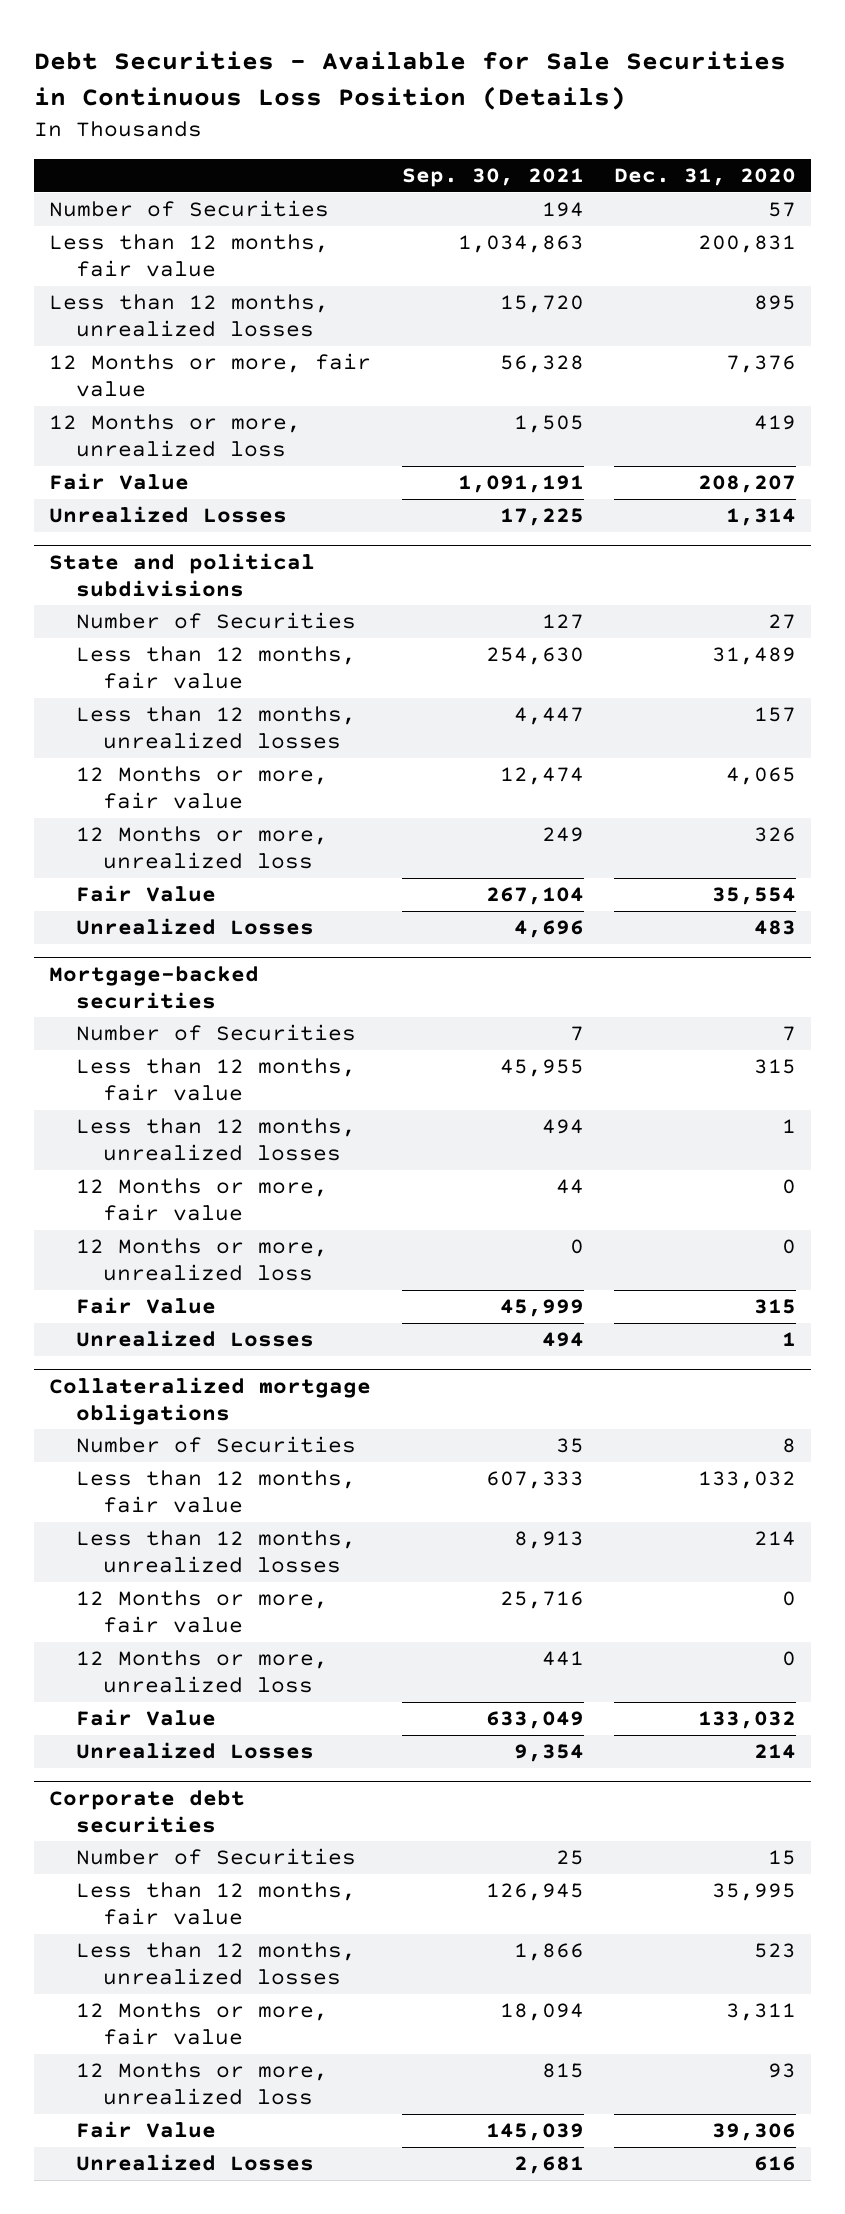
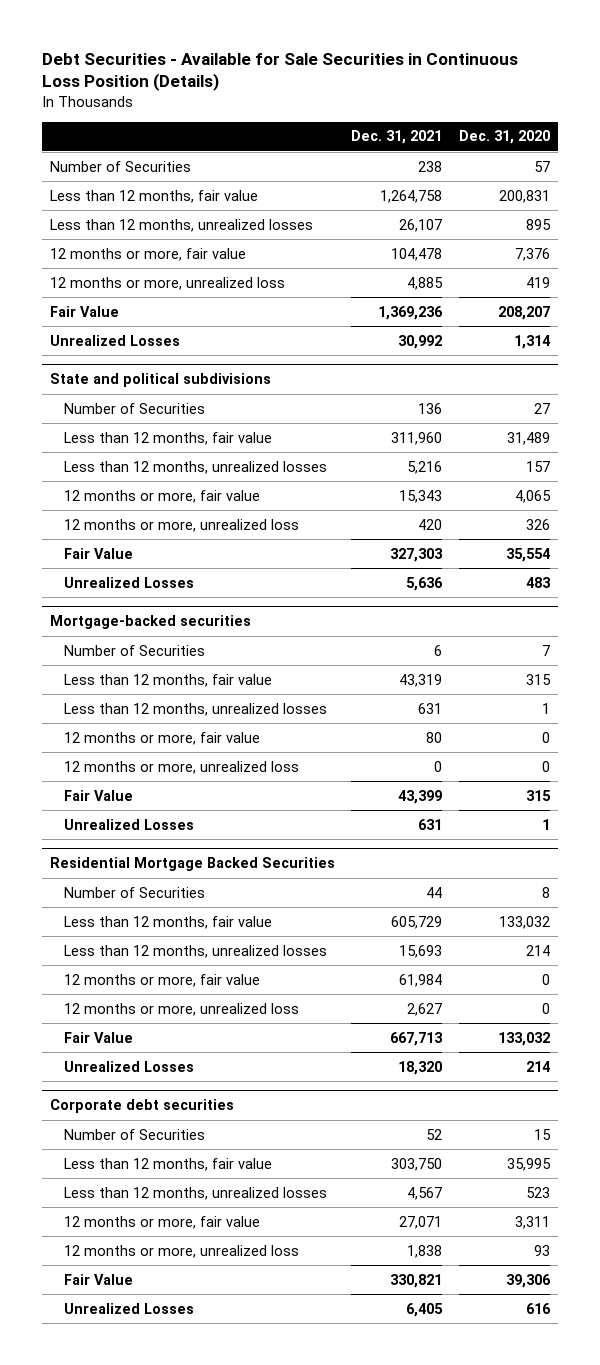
[401,168,584,188] Sep. 30, 2021 -> none
none -> [351,130,443,145] Dec. 31, 2021
[49,353,372,398] 12 Months or more, fair value -> [50,247,247,261] 12 months or more, fair value
[49,414,302,458] 12 Months or more, unrealized loss -> [50,276,286,290] 12 months or more, unrealized loss
[76,766,329,810] 12 Months or more, fair value -> [64,489,261,503] 12 months or more, fair value
[76,826,329,870] 12 Months or more, unrealized loss -> [64,518,300,532] 12 months or more, unrealized loss
[76,1178,329,1222] 12 Months or more, fair value -> [64,731,261,745] 12 months or more, fair value
[76,1238,329,1282] 12 Months or more, unrealized loss -> [64,760,300,774] 12 months or more, unrealized loss
[49,1376,372,1425] Collateralized mortgage obligations -> [50,857,336,872] Residential Mortgage Backed Securities
[76,1590,329,1634] 12 Months or more, fair value -> [64,973,261,987] 12 months or more, fair value
[76,1650,329,1694] 12 Months or more, unrealized loss -> [64,1002,300,1016] 12 months or more, unrealized loss
[76,2002,329,2046] 12 Months or more, fair value -> [64,1215,261,1229] 12 months or more, fair value
[76,2062,329,2106] 12 Months or more, unrealized loss -> [64,1244,300,1258] 12 months or more, unrealized loss

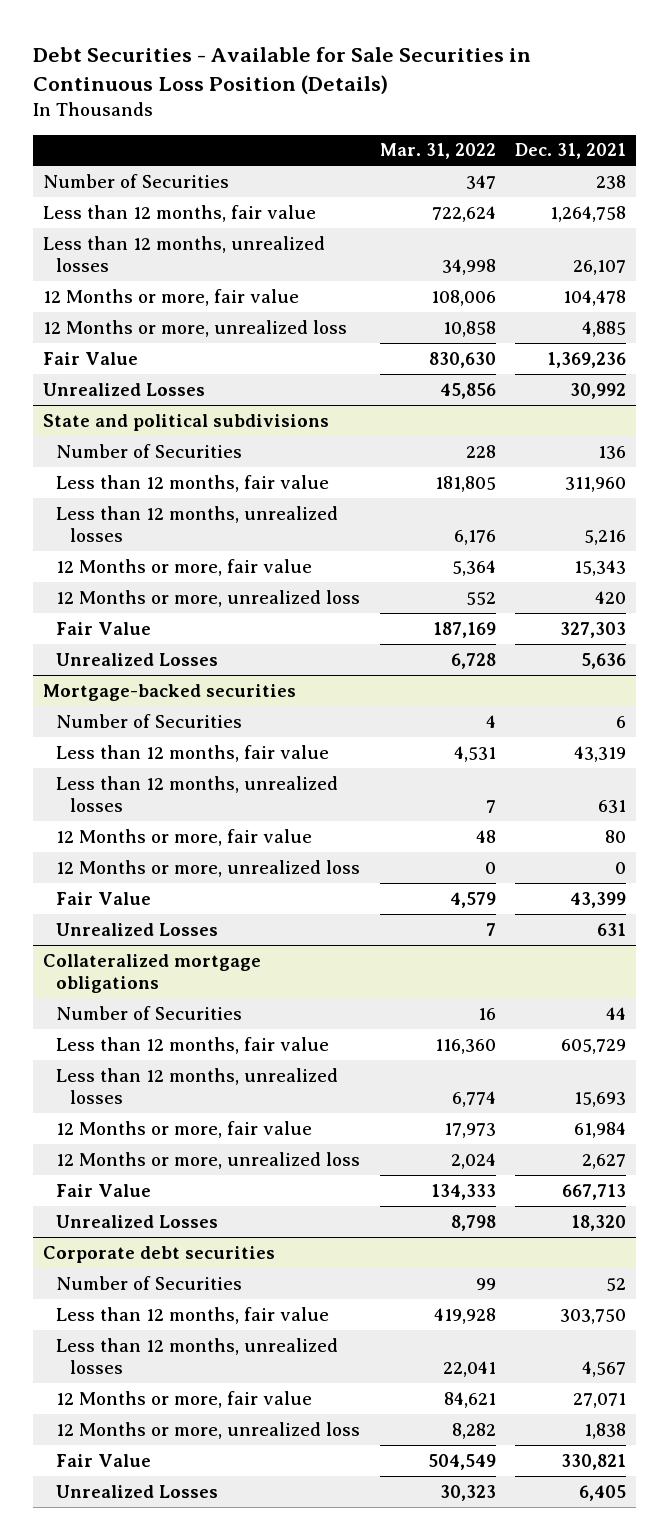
[458,130,550,145] Dec. 31, 2020 -> none
none -> [379,143,496,160] Mar. 31, 2022
[50,247,247,261] 12 months or more, fair value -> [43,288,300,306] 12 Months or more, fair value
[50,276,286,290] 12 months or more, unrealized loss -> [43,319,348,337] 12 Months or more, unrealized loss
[64,489,261,503] 12 months or more, fair value -> [56,558,313,576] 12 Months or more, fair value
[64,518,300,532] 12 months or more, unrealized loss -> [56,589,361,607] 12 Months or more, unrealized loss
[64,731,261,745] 12 months or more, fair value -> [56,828,313,846] 12 Months or more, fair value
[64,760,300,774] 12 months or more, unrealized loss -> [56,859,361,877] 12 Months or more, unrealized loss
[50,857,336,872] Residential Mortgage Backed Securities -> none
none -> [43,953,262,994] Collateralized mortgage obligations
[64,973,261,987] 12 months or more, fair value -> [56,1120,313,1138] 12 Months or more, fair value
[64,1002,300,1016] 12 months or more, unrealized loss -> [56,1151,361,1169] 12 Months or more, unrealized loss
[64,1215,261,1229] 12 months or more, fair value -> [56,1390,313,1408] 12 Months or more, fair value
[64,1244,300,1258] 12 months or more, unrealized loss -> [56,1421,361,1439] 12 Months or more, unrealized loss

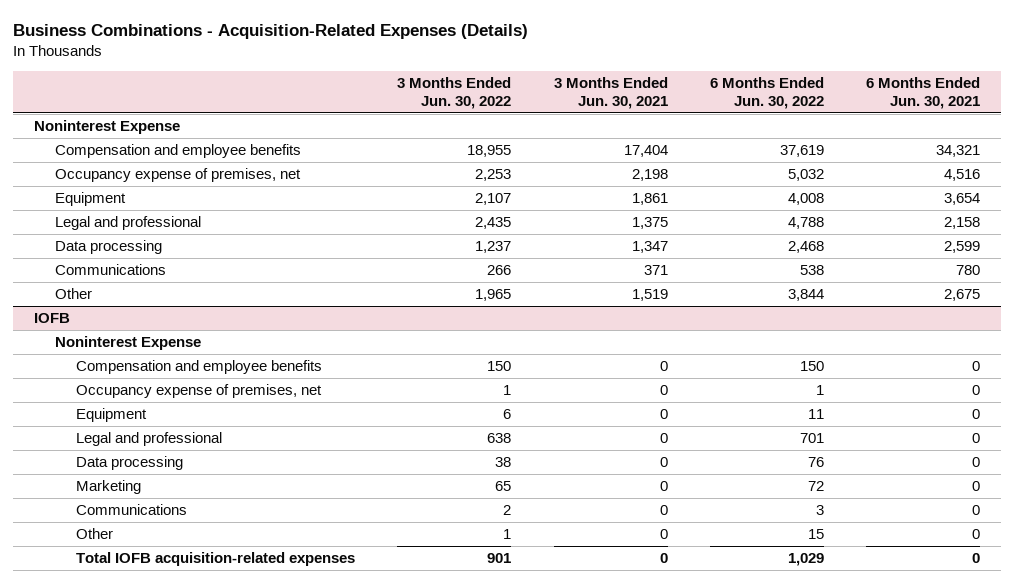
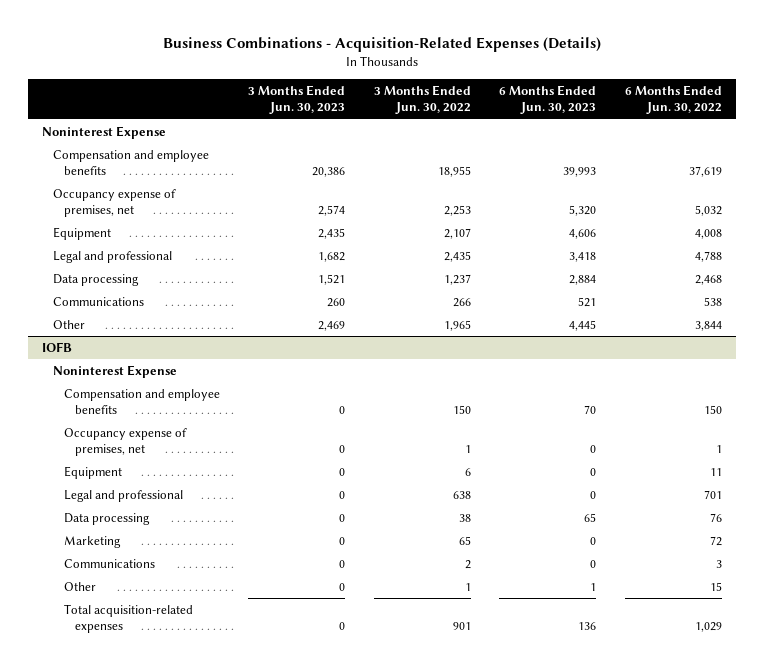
[553,76,668,109] 3 Months Ended Jun. 30, 2021 -> none
[865,76,980,109] 6 Months Ended Jun. 30, 2021 -> none
none -> [248,85,346,115] 3 Months Ended Jun. 30, 2023
none -> [499,85,597,115] 6 Months Ended Jun. 30, 2023
[76,552,356,567] Total IOFB acquisition-related expenses -> [63,604,193,634] Total acquisition-related expenses

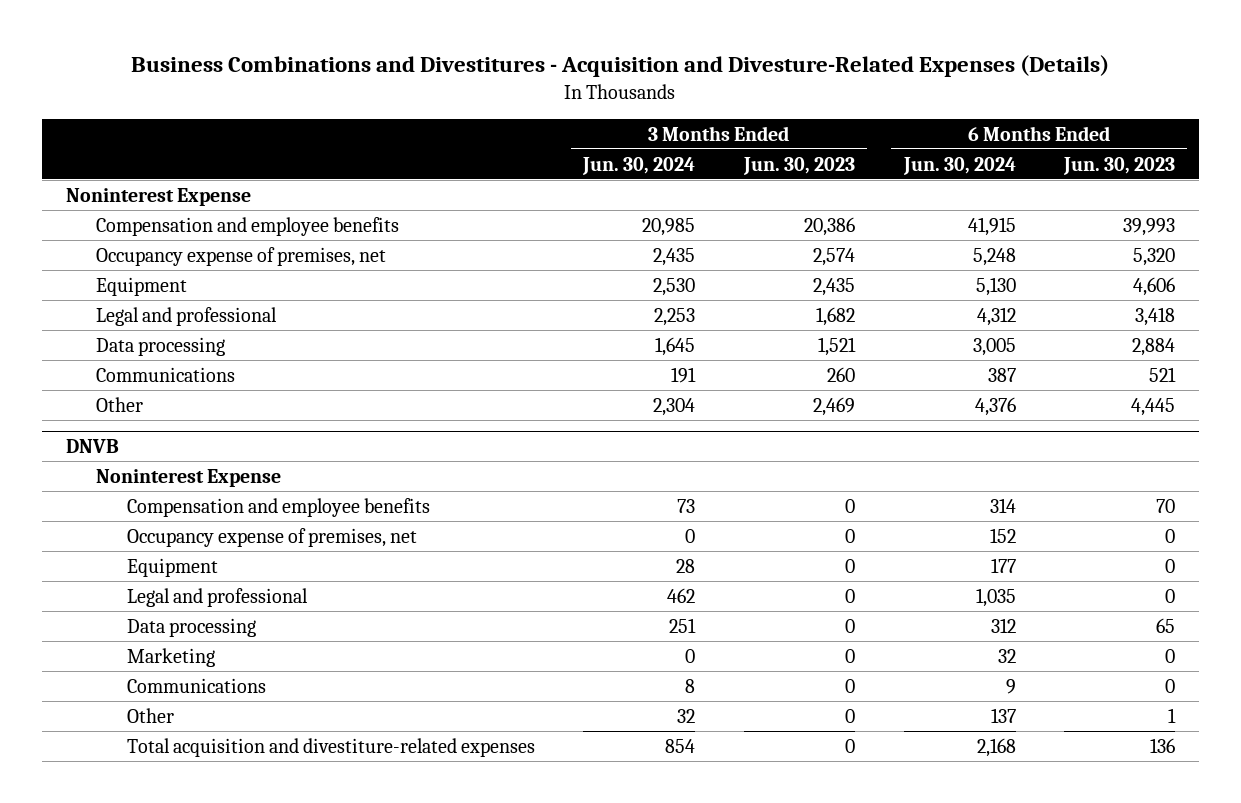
[162,37,601,53] Business Combinations - Acquisition-Related Expenses (Details) -> [131,55,1110,78] Business Combinations and Divestitures - Acquisition and Divesture-Related Expenses (Details)
[373,85,471,115] 3 Months Ended Jun. 30, 2022 -> none
[624,85,722,115] 6 Months Ended Jun. 30, 2022 -> none
none -> [582,156,696,175] Jun. 30, 2024
none -> [902,156,1016,175] Jun. 30, 2024
[41,342,72,353] IOFB -> none
none -> [65,439,119,454] DNVB
[63,604,193,634] Total acquisition-related expenses -> [126,737,535,757] Total acquisition and divestiture-related expenses

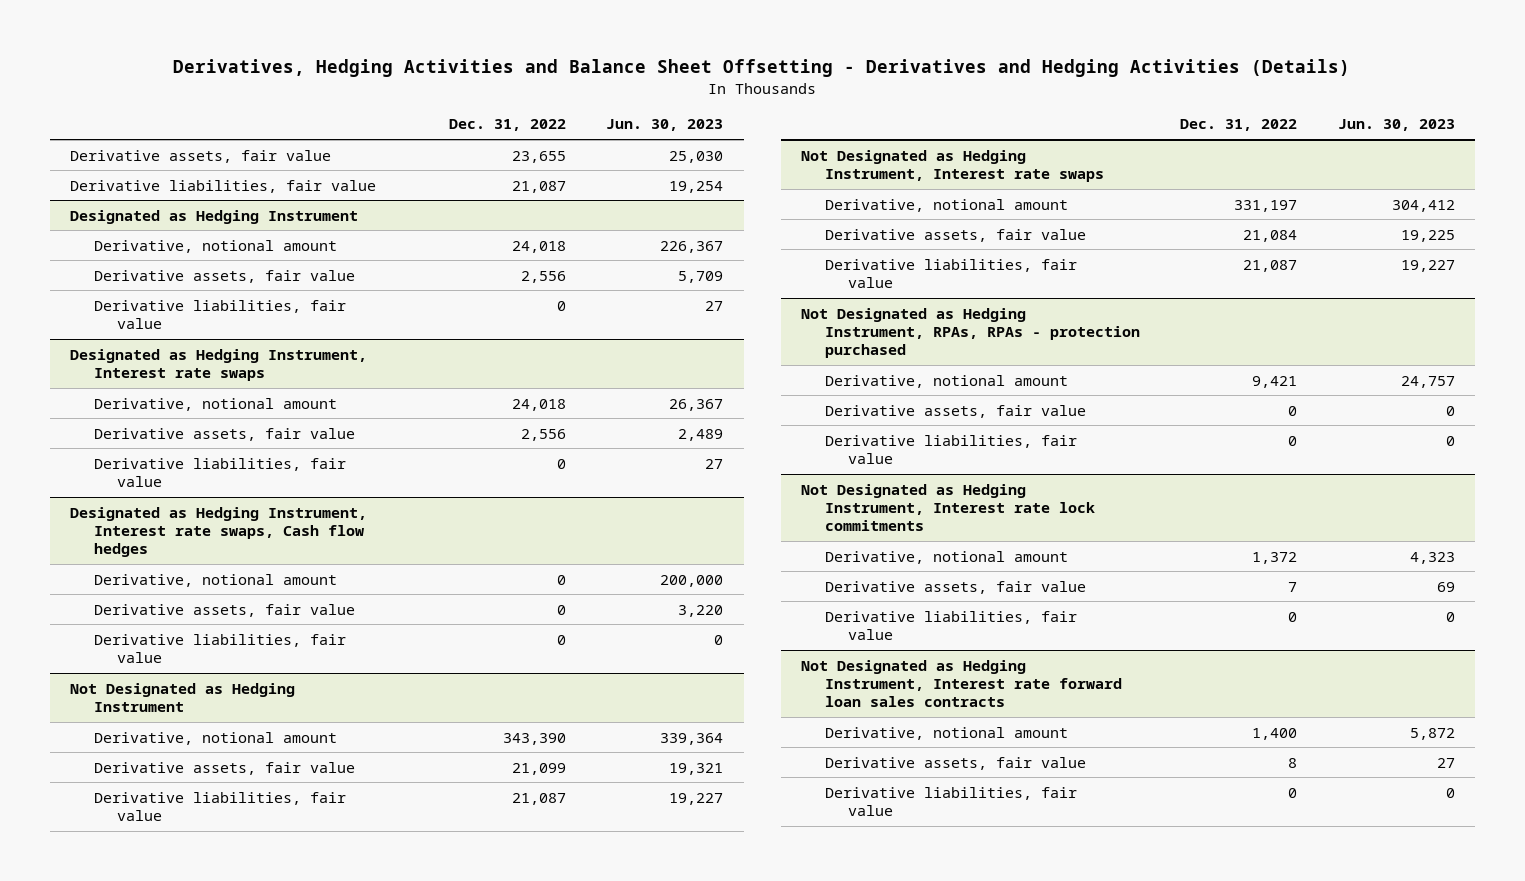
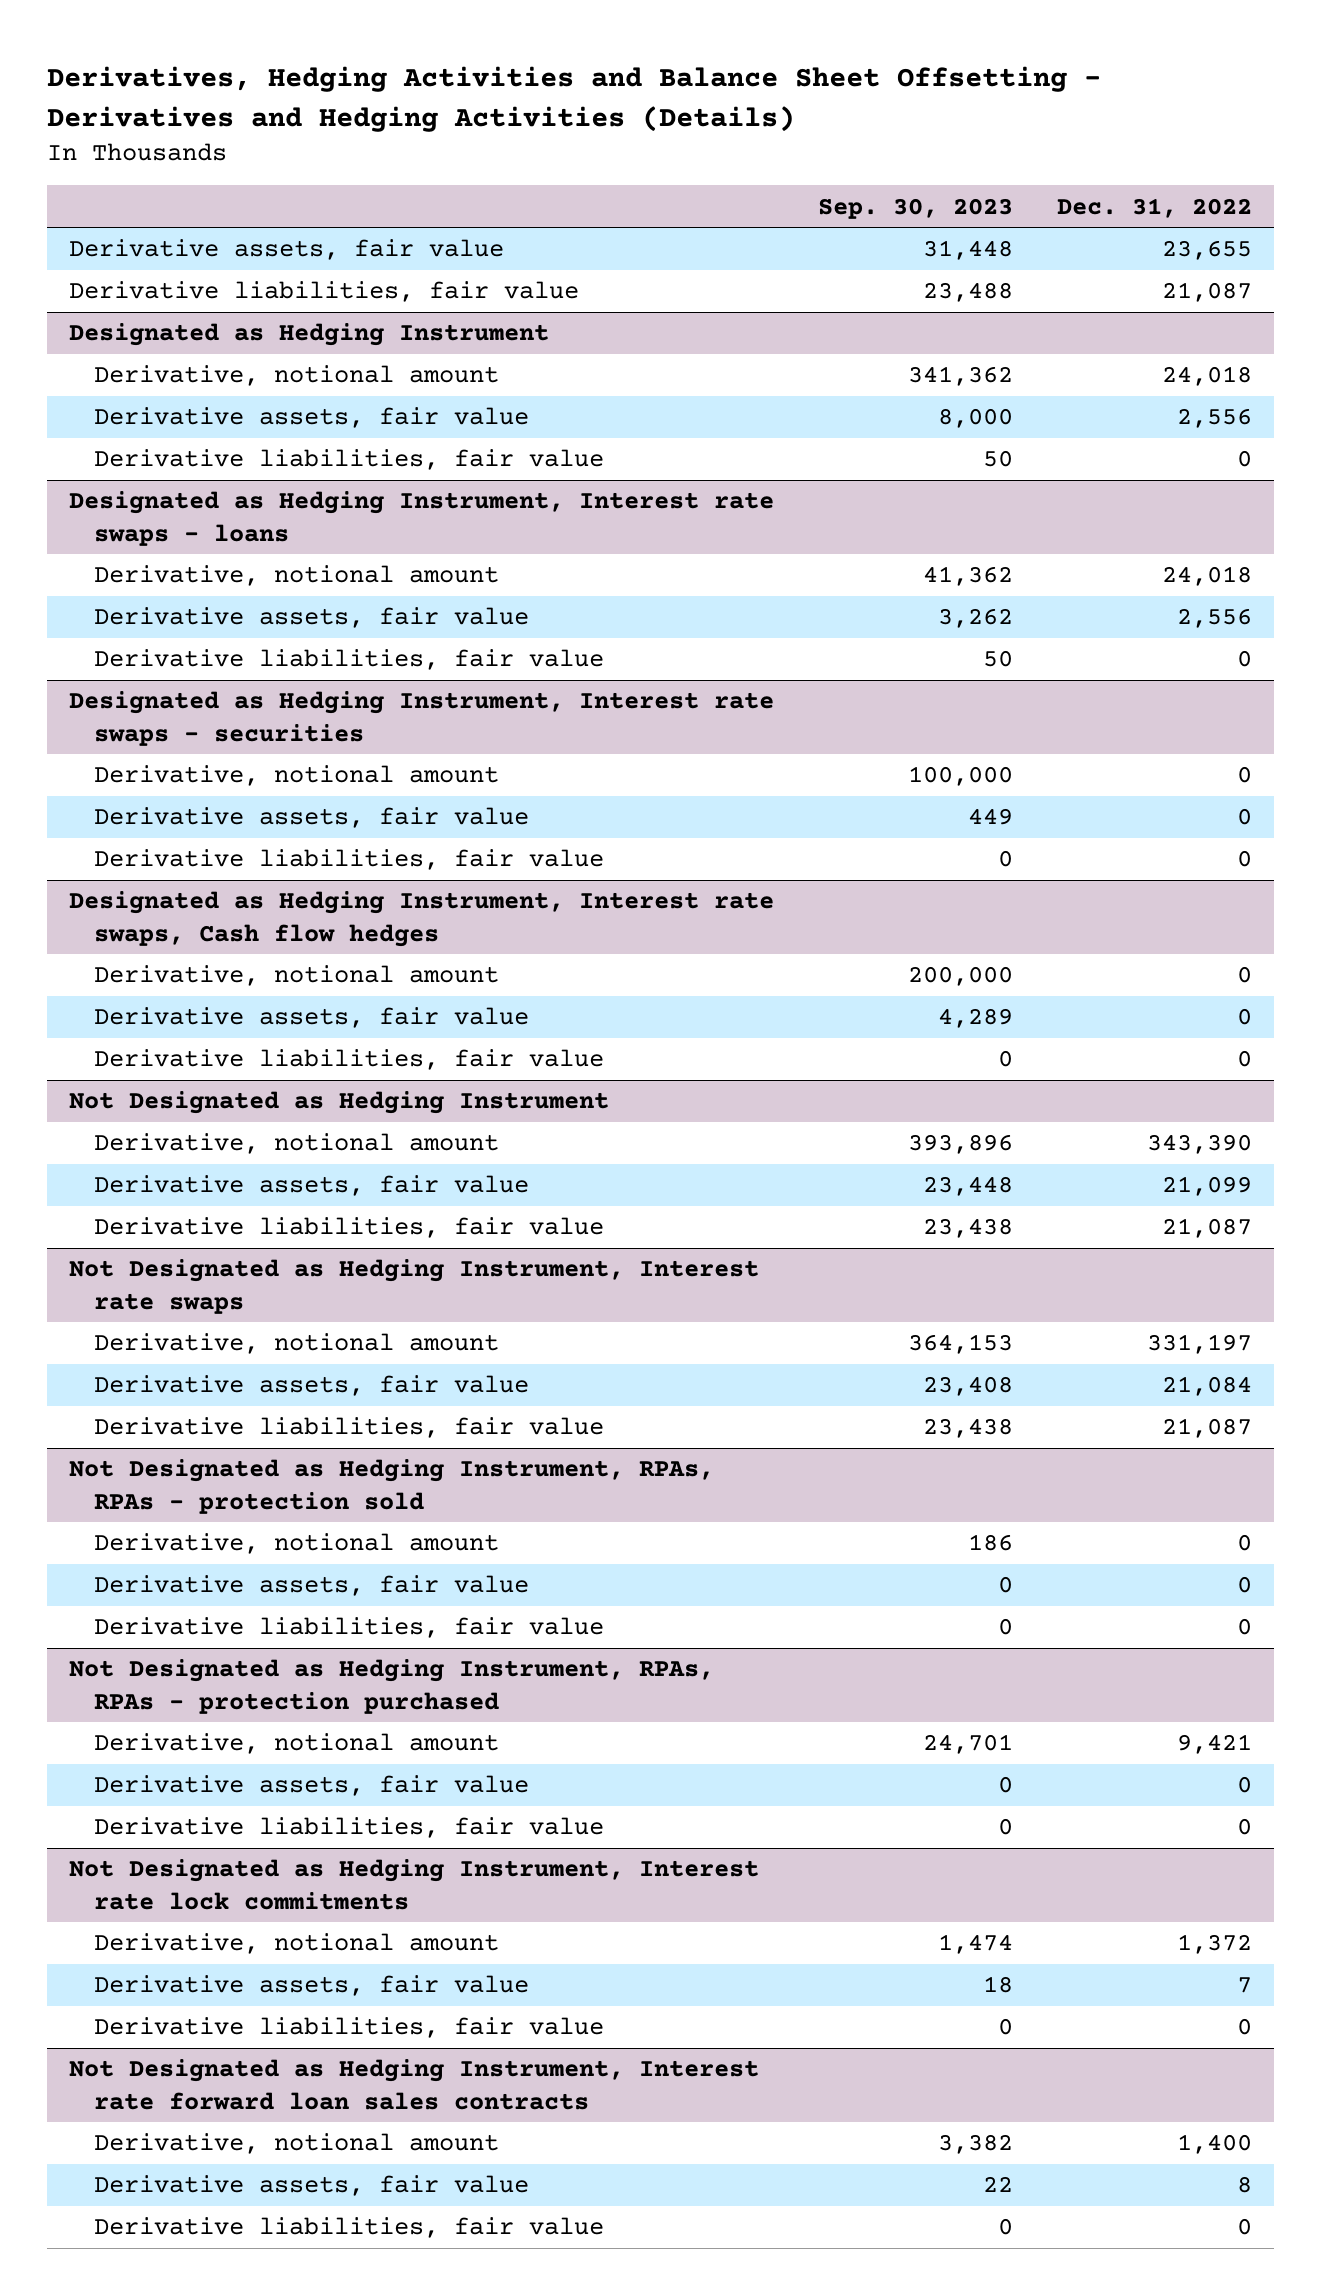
[606,119,724,132] Jun. 30, 2023 -> none
none -> [818,197,1014,219] Sep. 30, 2023
[70,348,368,381] Designated as Hedging Instrument, Interest rate swaps -> [69,491,775,546] Designated as Hedging Instrument, Interest rate swaps - loans
none -> [69,691,775,746] Designated as Hedging Instrument, Interest rate swaps - securities
none -> [94,765,500,787] Derivative, notional amount
none -> [94,807,530,829] Derivative assets, fair value
none -> [94,849,605,871] Derivative liabilities, fair value
none -> [69,1459,715,1514] Not Designated as Hedging Instrument, RPAs, RPAs - protection sold
none -> [94,1533,500,1555] Derivative, notional amount
none -> [94,1575,530,1597] Derivative assets, fair value
none -> [94,1617,605,1639] Derivative liabilities, fair value

